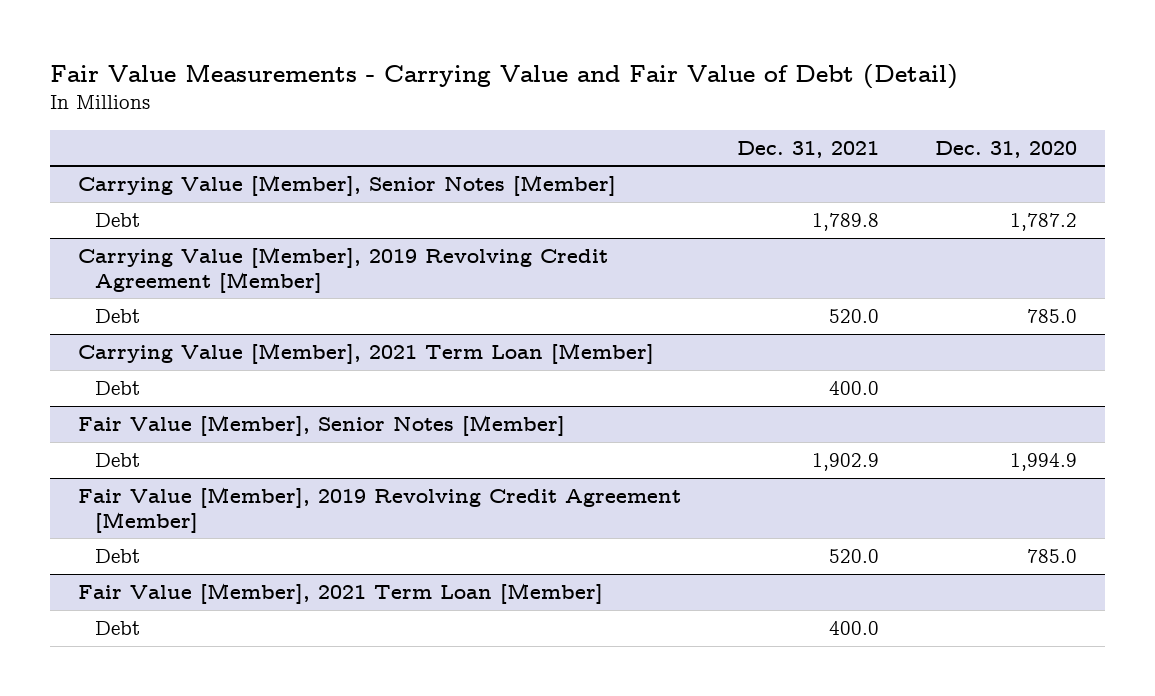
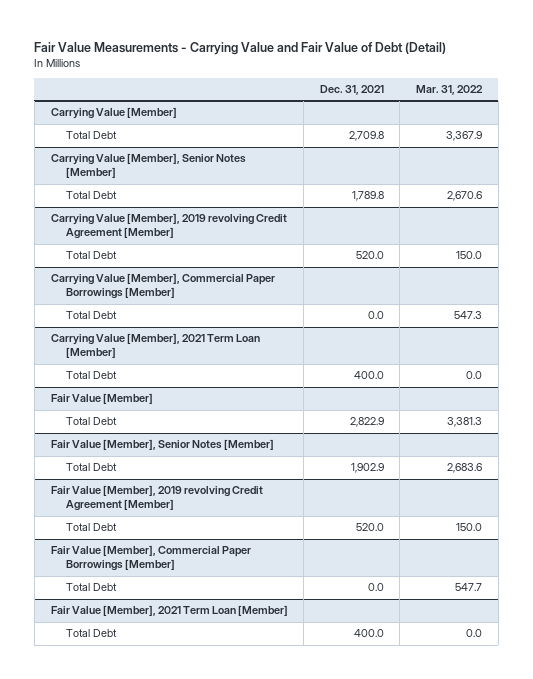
[935,140,1078,158] Dec. 31, 2020 -> none
none -> [415,84,483,95] Mar. 31, 2022
none -> [50,107,177,120] Carrying Value [Member]
none -> [65,131,117,140] Total Debt
[95,212,141,227] Debt -> [65,191,117,200] Total Debt
[78,246,609,293] Carrying Value [Member], 2019 Revolving Credit Agreement [Member] -> [50,213,287,240] Carrying Value [Member], 2019 revolving Credit Agreement [Member]
[95,308,141,323] Debt -> [65,251,117,260] Total Debt
none -> [50,273,275,300] Carrying Value [Member], Commercial Paper Borrowings [Member]
none -> [65,311,117,320] Total Debt
[95,380,141,395] Debt -> [65,371,117,380] Total Debt
none -> [50,393,153,405] Fair Value [Member]
none -> [65,417,117,426] Total Debt
[95,452,141,467] Debt -> [65,463,117,472] Total Debt
[78,486,682,533] Fair Value [Member], 2019 Revolving Credit Agreement [Member] -> [50,485,263,512] Fair Value [Member], 2019 revolving Credit Agreement [Member]
[95,548,141,563] Debt -> [65,523,117,532] Total Debt
none -> [50,545,251,572] Fair Value [Member], Commercial Paper Borrowings [Member]
none -> [65,583,117,592] Total Debt
[95,620,141,635] Debt -> [65,629,117,638] Total Debt

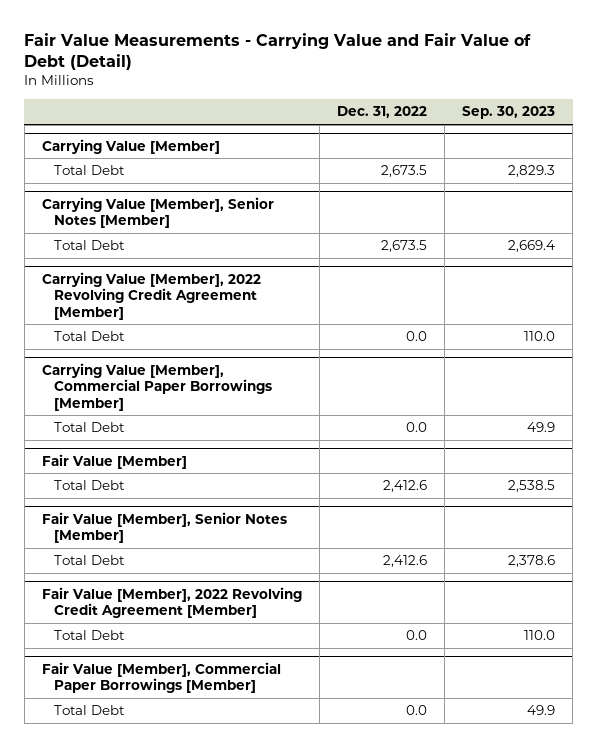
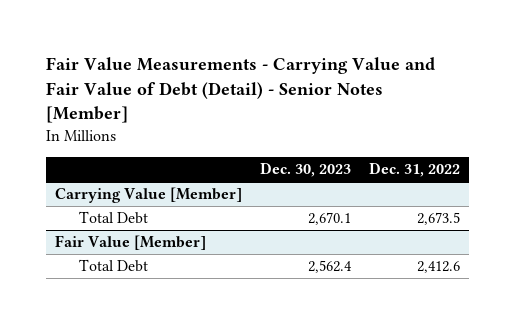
[24,32,532,70] Fair Value Measurements - Carrying Value and Fair Value of Debt (Detail) -> [45,57,435,124] Fair Value Measurements - Carrying Value and Fair Value of Debt (Detail) - Senior Notes [Member]
[462,106,556,120] Sep. 30, 2023 -> none
none -> [259,162,351,178] Dec. 30, 2023
[41,196,274,229] Carrying Value [Member], Senior Notes [Member] -> none
[54,240,126,251] Total Debt -> none
[41,271,261,320] Carrying Value [Member], 2022 Revolving Credit Agreement [Member] -> none
[54,331,126,342] Total Debt -> none
[41,362,273,411] Carrying Value [Member], Commercial Paper Borrowings [Member] -> none
[54,422,126,433] Total Debt -> none
[41,511,287,544] Fair Value [Member], Senior Notes [Member] -> none
[54,555,126,566] Total Debt -> none
[41,586,302,619] Fair Value [Member], 2022 Revolving Credit Agreement [Member] -> none
[54,630,126,641] Total Debt -> none
[41,661,281,694] Fair Value [Member], Commercial Paper Borrowings [Member] -> none
[54,705,126,716] Total Debt -> none

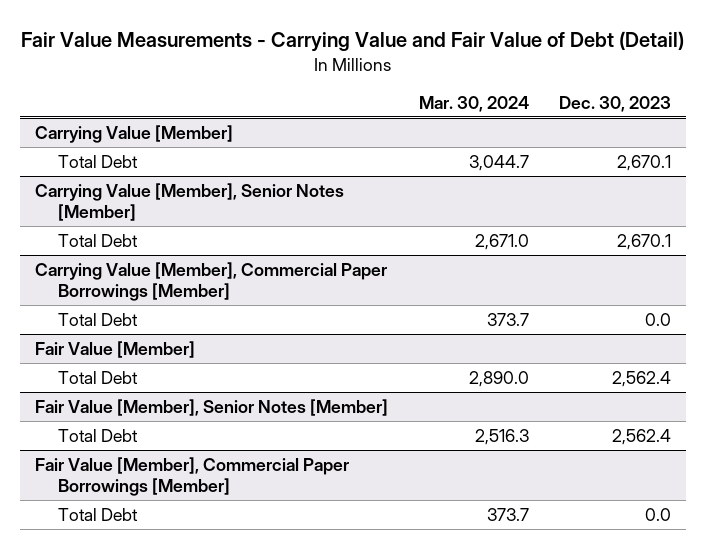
[45,57,435,124] Fair Value Measurements - Carrying Value and Fair Value of Debt (Detail) - Senior Notes [Member] -> [21,31,685,53] Fair Value Measurements - Carrying Value and Fair Value of Debt (Detail)
[368,162,460,178] Dec. 31, 2022 -> none
none -> [418,95,529,112] Mar. 30, 2024
none -> [35,182,345,221] Carrying Value [Member], Senior Notes [Member]
none -> [58,233,139,247] Total Debt
none -> [35,261,388,301] Carrying Value [Member], Commercial Paper Borrowings [Member]
none -> [58,312,139,326] Total Debt
none -> [35,398,389,416] Fair Value [Member], Senior Notes [Member]
none -> [58,428,139,442] Total Debt
none -> [35,456,350,496] Fair Value [Member], Commercial Paper Borrowings [Member]
none -> [58,507,139,521] Total Debt

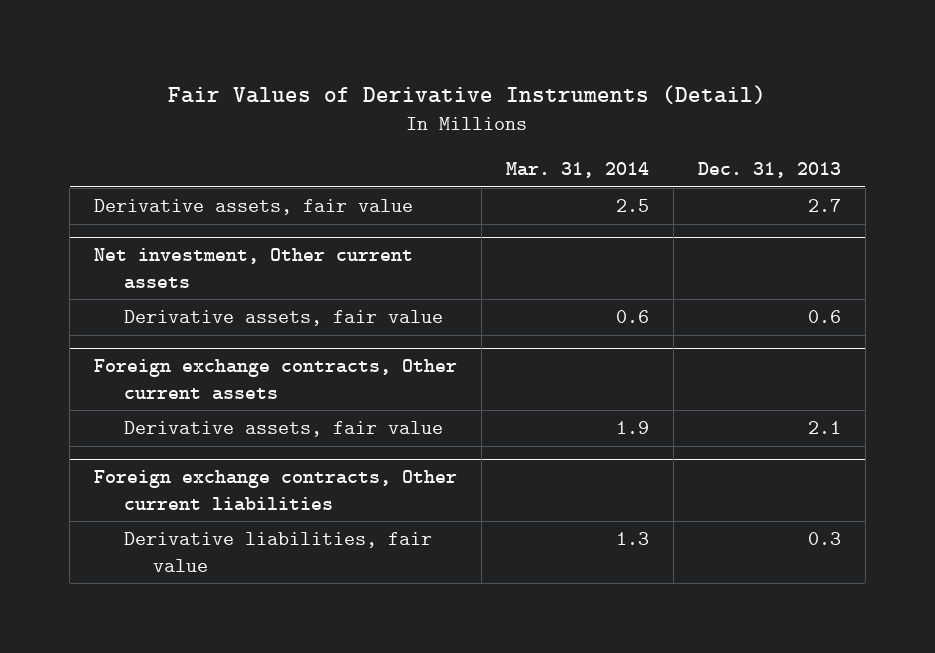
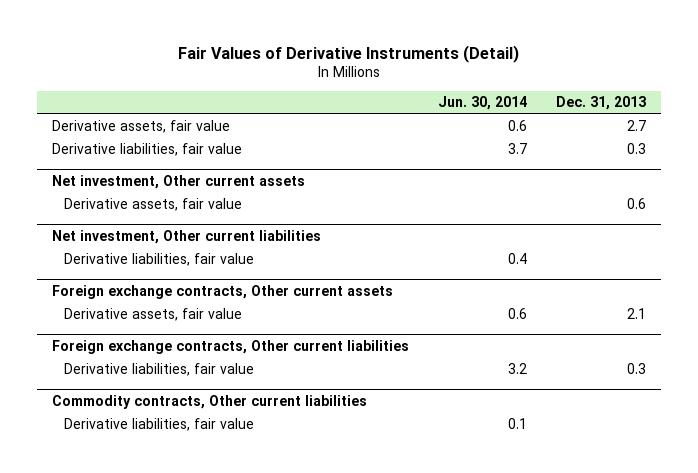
[505,162,649,179] Mar. 31, 2014 -> none
none -> [438,96,528,111] Jun. 30, 2014
none -> [51,143,242,157] Derivative liabilities, fair value
none -> [51,230,321,245] Net investment, Other current liabilities
none -> [63,253,254,267] Derivative liabilities, fair value
none -> [51,395,367,410] Commodity contracts, Other current liabilities
none -> [63,418,254,432] Derivative liabilities, fair value

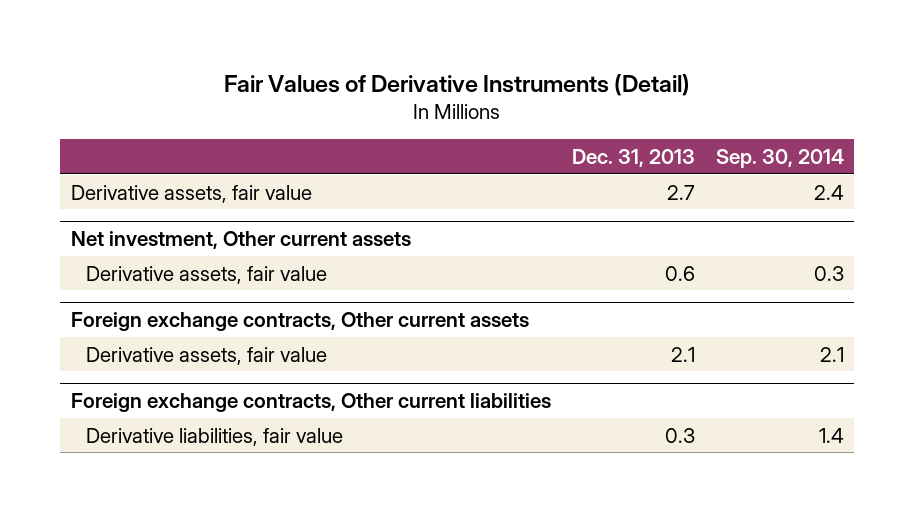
[438,96,528,111] Jun. 30, 2014 -> none
none -> [715,149,844,169] Sep. 30, 2014
[51,143,242,157] Derivative liabilities, fair value -> none
[51,230,321,245] Net investment, Other current liabilities -> none
[63,253,254,267] Derivative liabilities, fair value -> none
[51,395,367,410] Commodity contracts, Other current liabilities -> none
[63,418,254,432] Derivative liabilities, fair value -> none

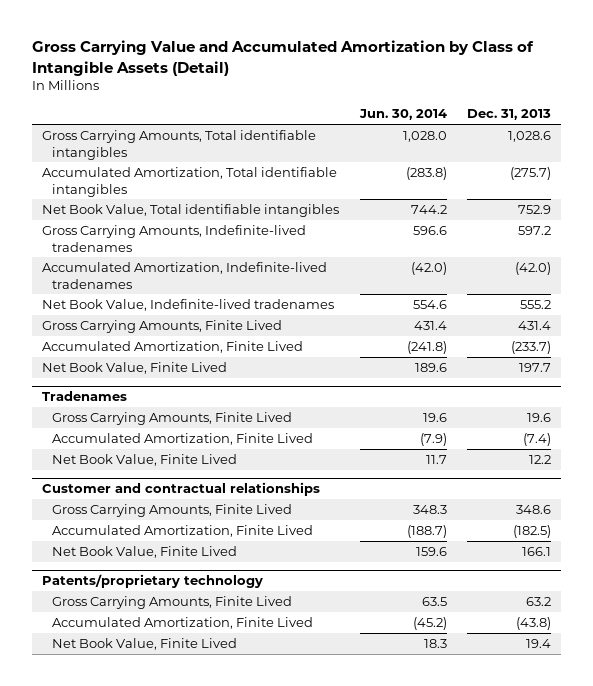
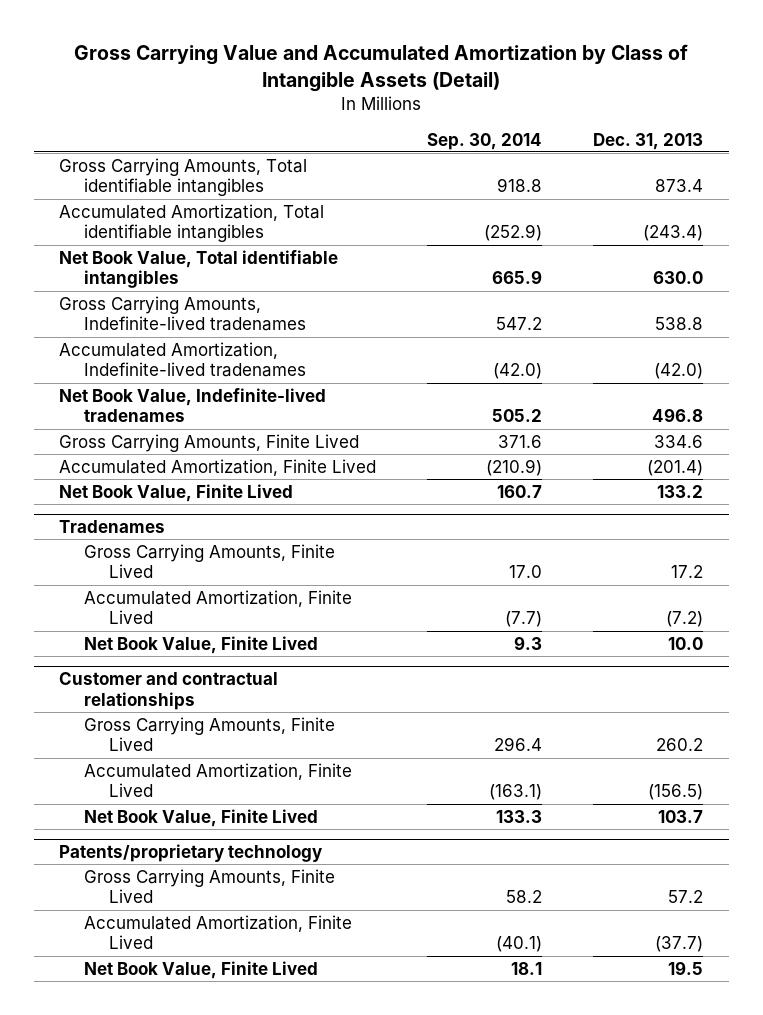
[358,109,447,121] Jun. 30, 2014 -> none
none -> [427,132,543,150] Sep. 30, 2014
[508,131,552,143] 1,028.6 -> [655,179,704,193] 873.4
[510,167,552,181] (275.7) -> [643,225,704,242] (243.4)
[518,205,552,215] 752.9 -> [653,271,704,285] 630.0
[518,226,552,236] 597.2 -> [655,317,704,331] 538.8
[520,300,552,310] 555.2 -> [652,408,704,423] 496.8
[518,321,552,331] 431.4 -> [654,434,704,448] 334.6
[511,341,552,355] (233.7) -> [647,459,704,476] (201.4)
[519,363,552,373] 197.7 -> [657,484,704,498] 133.2
[527,413,552,423] 19.6 -> [671,565,704,579] 17.2
[523,433,552,447] (7.4) -> [666,611,704,628] (7.2)
[529,455,552,465] 12.2 -> [668,636,704,650] 10.0
[516,505,552,515] 348.6 -> [656,738,704,752] 260.2
[513,525,552,539] (182.5) -> [648,784,704,801] (156.5)
[522,547,552,557] 166.1 -> [658,809,704,823] 103.7
[526,597,552,607] 63.2 -> [668,890,704,904] 57.2
[516,617,552,631] (43.8) -> [655,936,704,953] (37.7)
[526,639,552,649] 19.4 -> [668,960,704,975] 19.5

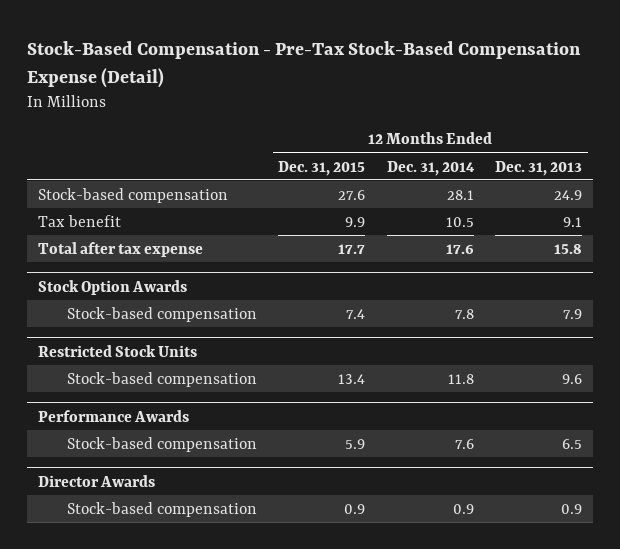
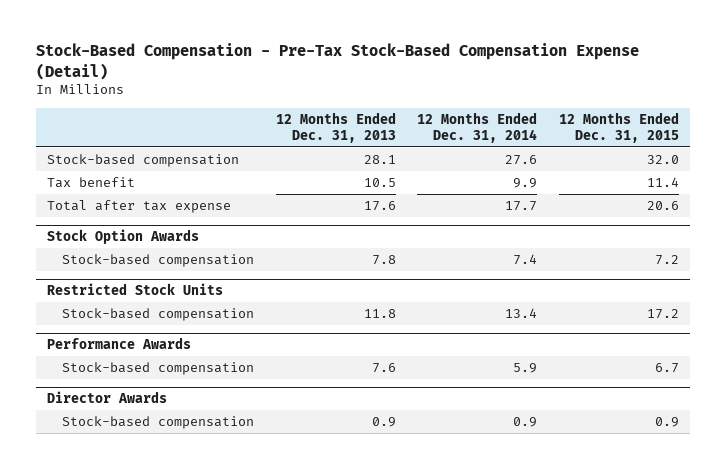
[338,189,366,200] 27.6 -> [647,155,680,165] 32.0
[446,189,474,200] 28.1 -> [505,155,538,166] 27.6
[554,189,583,200] 24.9 -> [363,155,396,165] 28.1
[345,216,366,227] 9.9 -> [647,177,680,188] 11.4
[445,216,474,227] 10.5 -> [513,178,538,189] 9.9
[563,216,583,227] 9.1 -> [363,178,396,188] 10.5
[338,243,366,254] 17.7 -> [647,201,680,211] 20.6
[445,243,474,254] 17.6 -> [505,201,538,212] 17.7
[554,243,583,254] 15.8 -> [363,201,396,212] 17.6
[346,308,366,319] 7.4 -> [655,255,680,266] 7.2
[454,308,474,319] 7.8 -> [513,254,538,266] 7.4
[563,308,583,319] 7.9 -> [371,255,396,266] 7.8
[338,373,366,384] 13.4 -> [647,309,680,320] 17.2
[447,373,474,384] 11.8 -> [505,308,538,319] 13.4
[562,373,583,384] 9.6 -> [363,309,396,319] 11.8
[345,438,366,449] 5.9 -> [655,363,680,374] 6.7
[454,438,474,449] 7.6 -> [513,363,538,374] 5.9
[562,438,583,449] 6.5 -> [371,363,396,374] 7.6

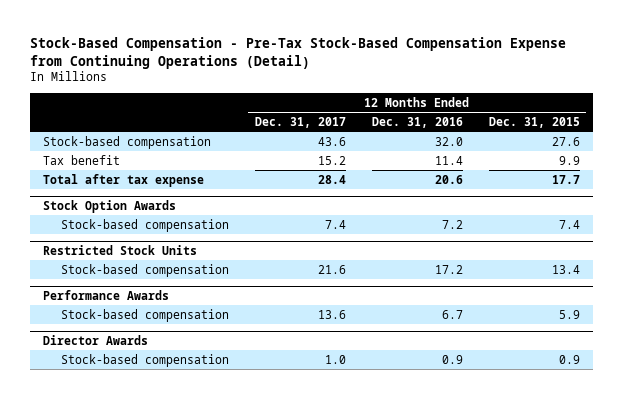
[35,43,639,80] Stock-Based Compensation - Pre-Tax Stock-Based Compensation Expense (Detail) -> [30,37,567,69] Stock-Based Compensation - Pre-Tax Stock-Based Compensation Expense from Continuing Operations (Detail)
[275,111,396,144] 12 Months Ended Dec. 31, 2013 -> none
[417,111,538,144] 12 Months Ended Dec. 31, 2014 -> none
none -> [254,117,346,129] Dec. 31, 2017
none -> [371,117,463,129] Dec. 31, 2016
[647,155,680,165] 32.0 -> [551,136,580,146] 27.6
[647,177,680,188] 11.4 -> [558,155,580,165] 9.9
[647,201,680,211] 20.6 -> [551,174,580,184] 17.7
[655,255,680,266] 7.2 -> [558,219,580,229] 7.4
[647,309,680,320] 17.2 -> [551,264,580,274] 13.4
[655,363,680,374] 6.7 -> [558,309,580,319] 5.9

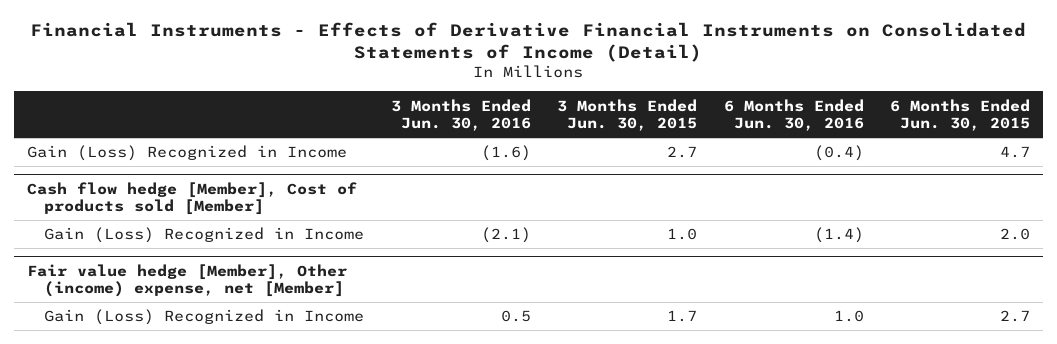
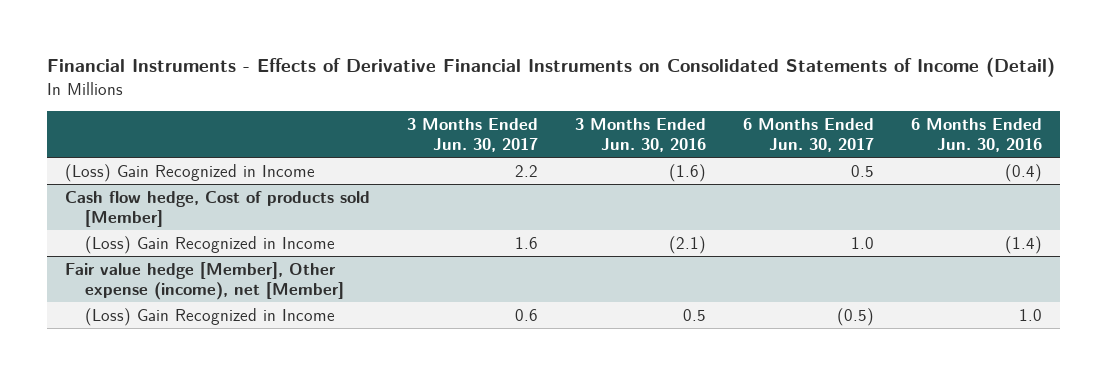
[557,98,698,132] 3 Months Ended Jun. 30, 2015 -> none
[890,98,1031,132] 6 Months Ended Jun. 30, 2015 -> none
none -> [407,117,539,153] 3 Months Ended Jun. 30, 2017
none -> [743,117,875,153] 6 Months Ended Jun. 30, 2017
[26,145,347,162] Gain (Loss) Recognized in Income -> [65,163,316,182] (Loss) Gain Recognized in Income
[26,181,357,216] Cash flow hedge [Member], Cost of products sold [Member] -> [65,190,371,228] Cash flow hedge, Cost of products sold [Member]
[44,227,365,244] Gain (Loss) Recognized in Income -> [85,235,336,254] (Loss) Gain Recognized in Income
[26,263,347,298] Fair value hedge [Member], Other (income) expense, net [Member] -> [65,261,345,301] Fair value hedge [Member], Other expense (income), net [Member]
[44,309,365,326] Gain (Loss) Recognized in Income -> [85,307,336,326] (Loss) Gain Recognized in Income

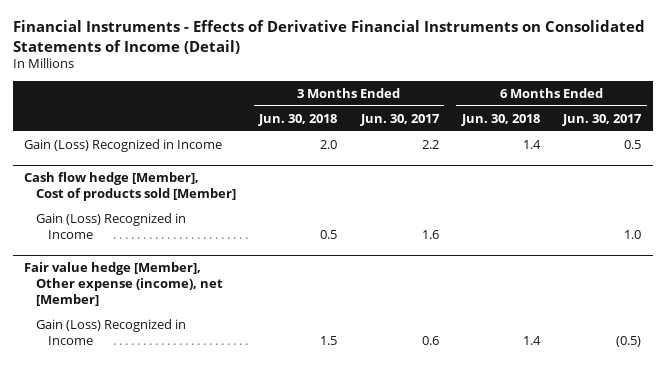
[575,117,707,153] 3 Months Ended Jun. 30, 2016 -> none
[910,117,1042,153] 6 Months Ended Jun. 30, 2016 -> none
none -> [258,113,338,126] Jun. 30, 2018
none -> [460,113,540,126] Jun. 30, 2018
[65,163,316,182] (Loss) Gain Recognized in Income -> [24,138,223,152] Gain (Loss) Recognized in Income
[65,190,371,228] Cash flow hedge, Cost of products sold [Member] -> [24,171,237,202] Cash flow hedge [Member], Cost of products sold [Member]
[85,235,336,254] (Loss) Gain Recognized in Income -> [36,212,187,239] Gain (Loss) Recognized in Income
[85,307,336,326] (Loss) Gain Recognized in Income -> [36,318,187,345] Gain (Loss) Recognized in Income

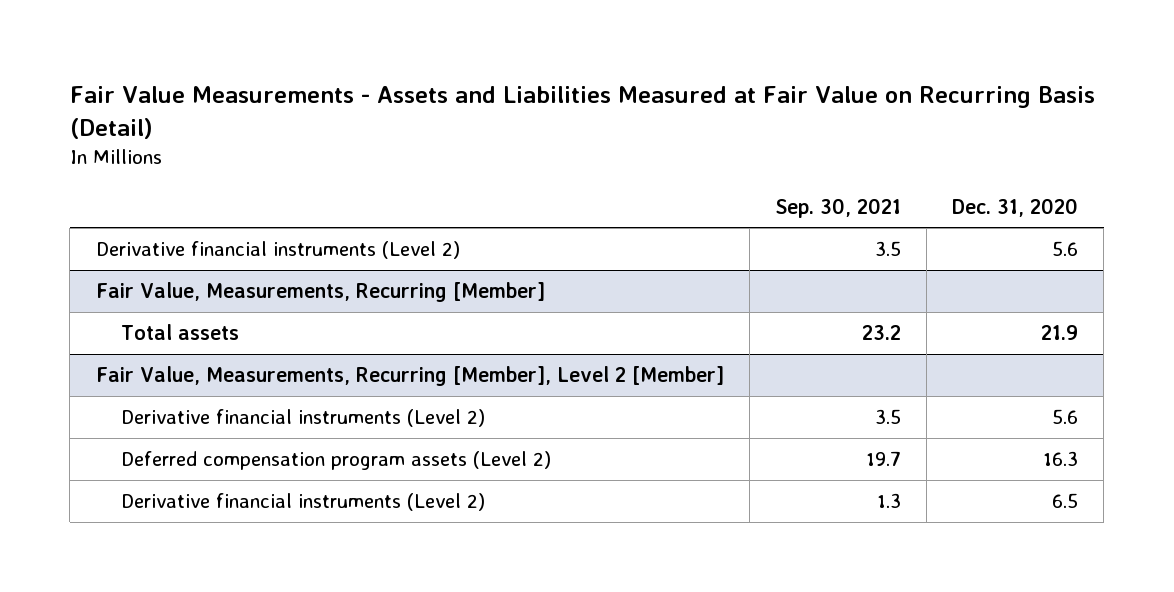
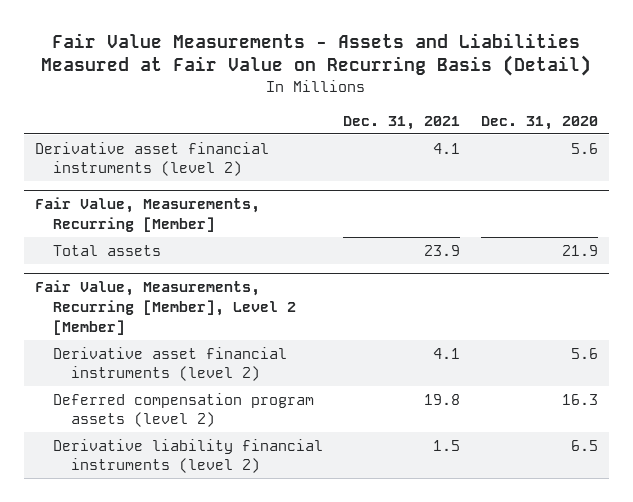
[774,197,901,218] Sep. 30, 2021 -> none
none -> [343,115,461,130] Dec. 31, 2021
[95,241,460,260] Derivative financial instruments (Level 2) -> [34,141,269,177] Derivative asset financial instruments (level 2)
[121,409,486,428] Derivative financial instruments (Level 2) -> [52,346,287,382] Derivative asset financial instruments (level 2)
[121,451,552,471] Deferred compensation program assets (Level 2) -> [52,392,314,428] Deferred compensation program assets (level 2)
[121,493,486,512] Derivative financial instruments (Level 2) -> [52,438,323,474] Derivative liability financial instruments (level 2)

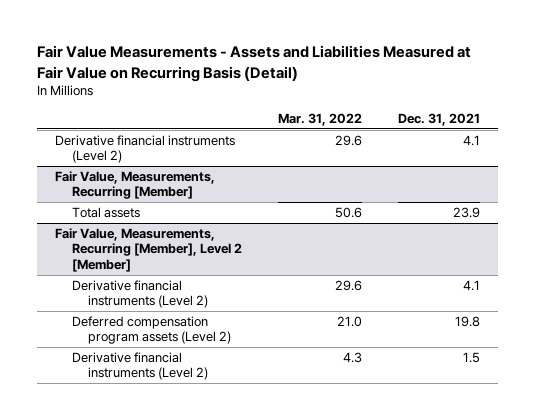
[481,115,599,130] Dec. 31, 2020 -> none
none -> [277,113,362,127] Mar. 31, 2022
[34,141,269,177] Derivative asset financial instruments (level 2) -> [55,134,236,164] Derivative financial instruments (Level 2)
[52,346,287,382] Derivative asset financial instruments (level 2) -> [71,279,208,309] Derivative financial instruments (Level 2)
[52,392,314,428] Deferred compensation program assets (level 2) -> [71,315,231,345] Deferred compensation program assets (Level 2)
[52,438,323,474] Derivative liability financial instruments (level 2) -> [71,351,208,381] Derivative financial instruments (Level 2)

